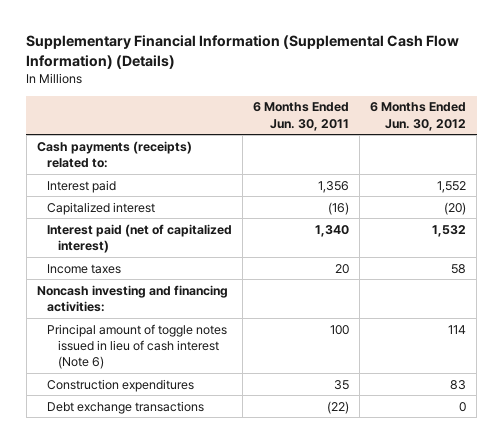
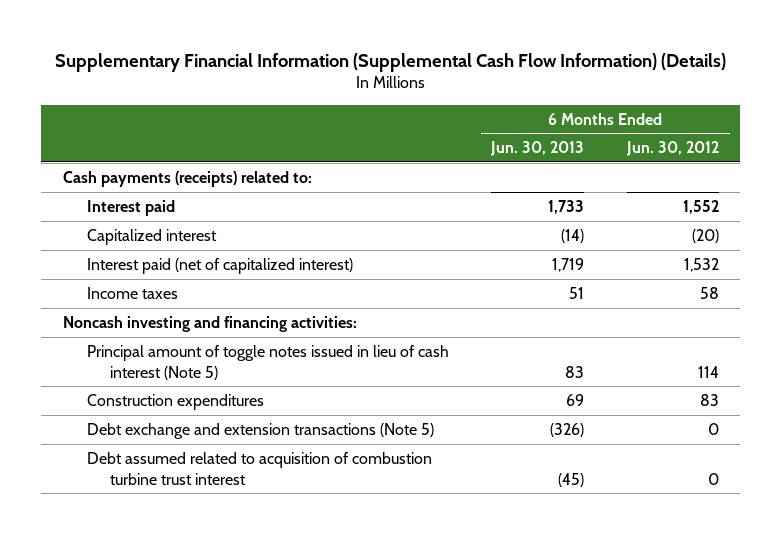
[253,102,350,131] 6 Months Ended Jun. 30, 2011 -> none
none -> [490,141,585,157] Jun. 30, 2013
[47,323,228,370] Principal amount of toggle notes issued in lieu of cash interest (Note 6) -> [86,344,449,380] Principal amount of toggle notes issued in lieu of cash interest (Note 5)
[47,400,205,414] Debt exchange transactions -> [86,422,434,439] Debt exchange and extension transactions (Note 5)
none -> [86,451,432,485] Debt assumed related to acquisition of combustion turbine trust interest

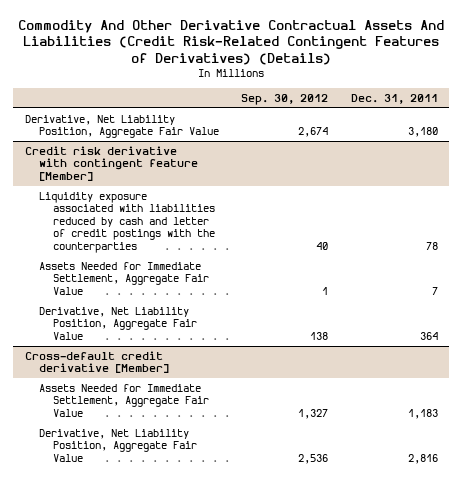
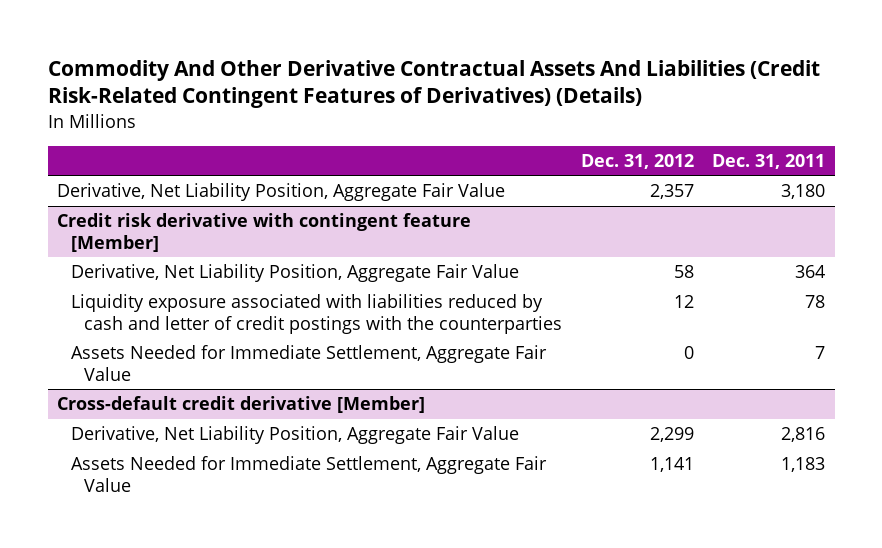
[241,93,329,105] Sep. 30, 2012 -> none
none -> [580,153,694,169] Dec. 31, 2012
[38,306,197,340] Derivative, Net Liability Position, Aggregate Fair Value -> [70,264,519,283] Derivative, Net Liability Position, Aggregate Fair Value
[38,383,209,417] Assets Needed for Immediate Settlement, Aggregate Fair Value -> [70,456,547,492] Assets Needed for Immediate Settlement, Aggregate Fair Value

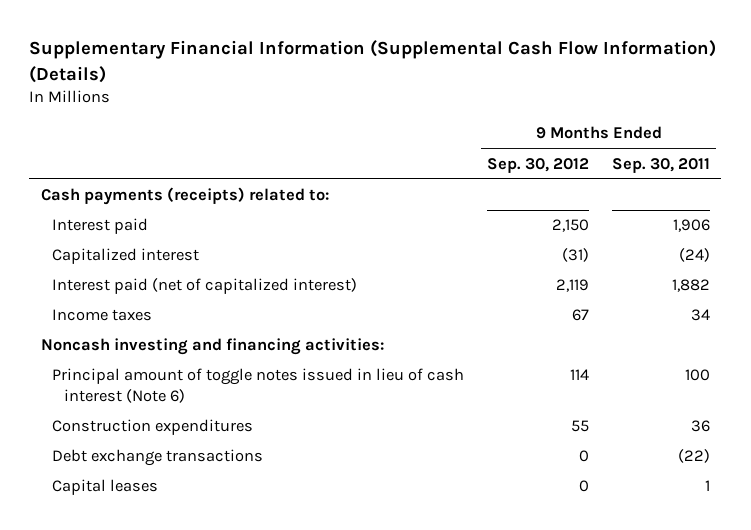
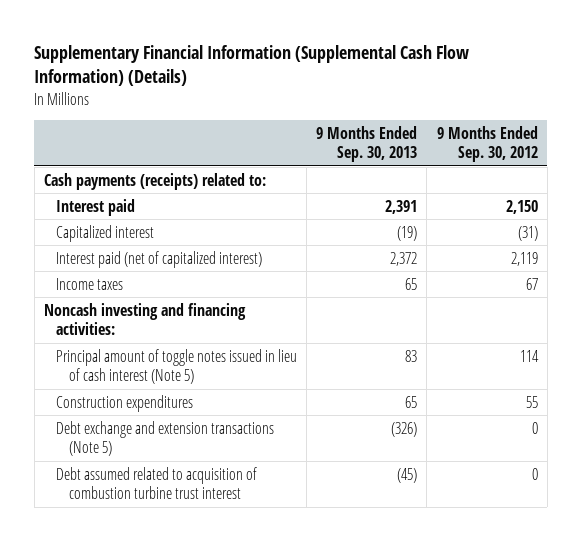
[612,157,711,173] Sep. 30, 2011 -> none
none -> [316,126,418,163] 9 Months Ended Sep. 30, 2013
[52,368,465,403] Principal amount of toggle notes issued in lieu of cash interest (Note 6) -> [56,348,298,384] Principal amount of toggle notes issued in lieu of cash interest (Note 5)
[52,479,159,496] Capital leases -> none
[52,449,264,467] Debt exchange transactions -> [56,420,275,456] Debt exchange and extension transactions (Note 5)
none -> [56,466,258,499] Debt assumed related to acquisition of combustion turbine trust interest

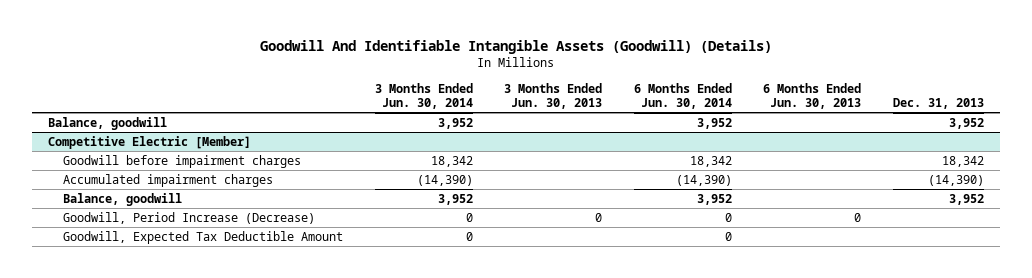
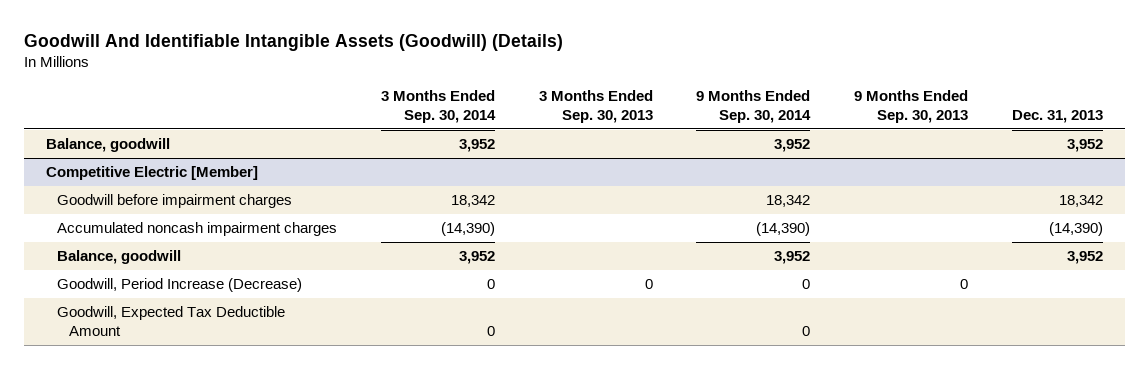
[374,83,473,110] 3 Months Ended Jun. 30, 2014 -> none
[504,83,603,110] 3 Months Ended Jun. 30, 2013 -> none
[633,83,732,110] 6 Months Ended Jun. 30, 2014 -> none
[763,83,862,110] 6 Months Ended Jun. 30, 2013 -> none
none -> [380,90,496,124] 3 Months Ended Sep. 30, 2014
none -> [538,90,653,124] 3 Months Ended Sep. 30, 2013
none -> [696,90,812,124] 9 Months Ended Sep. 30, 2014
none -> [854,90,969,124] 9 Months Ended Sep. 30, 2013
[63,173,274,187] Accumulated impairment charges -> [57,222,338,237] Accumulated noncash impairment charges

